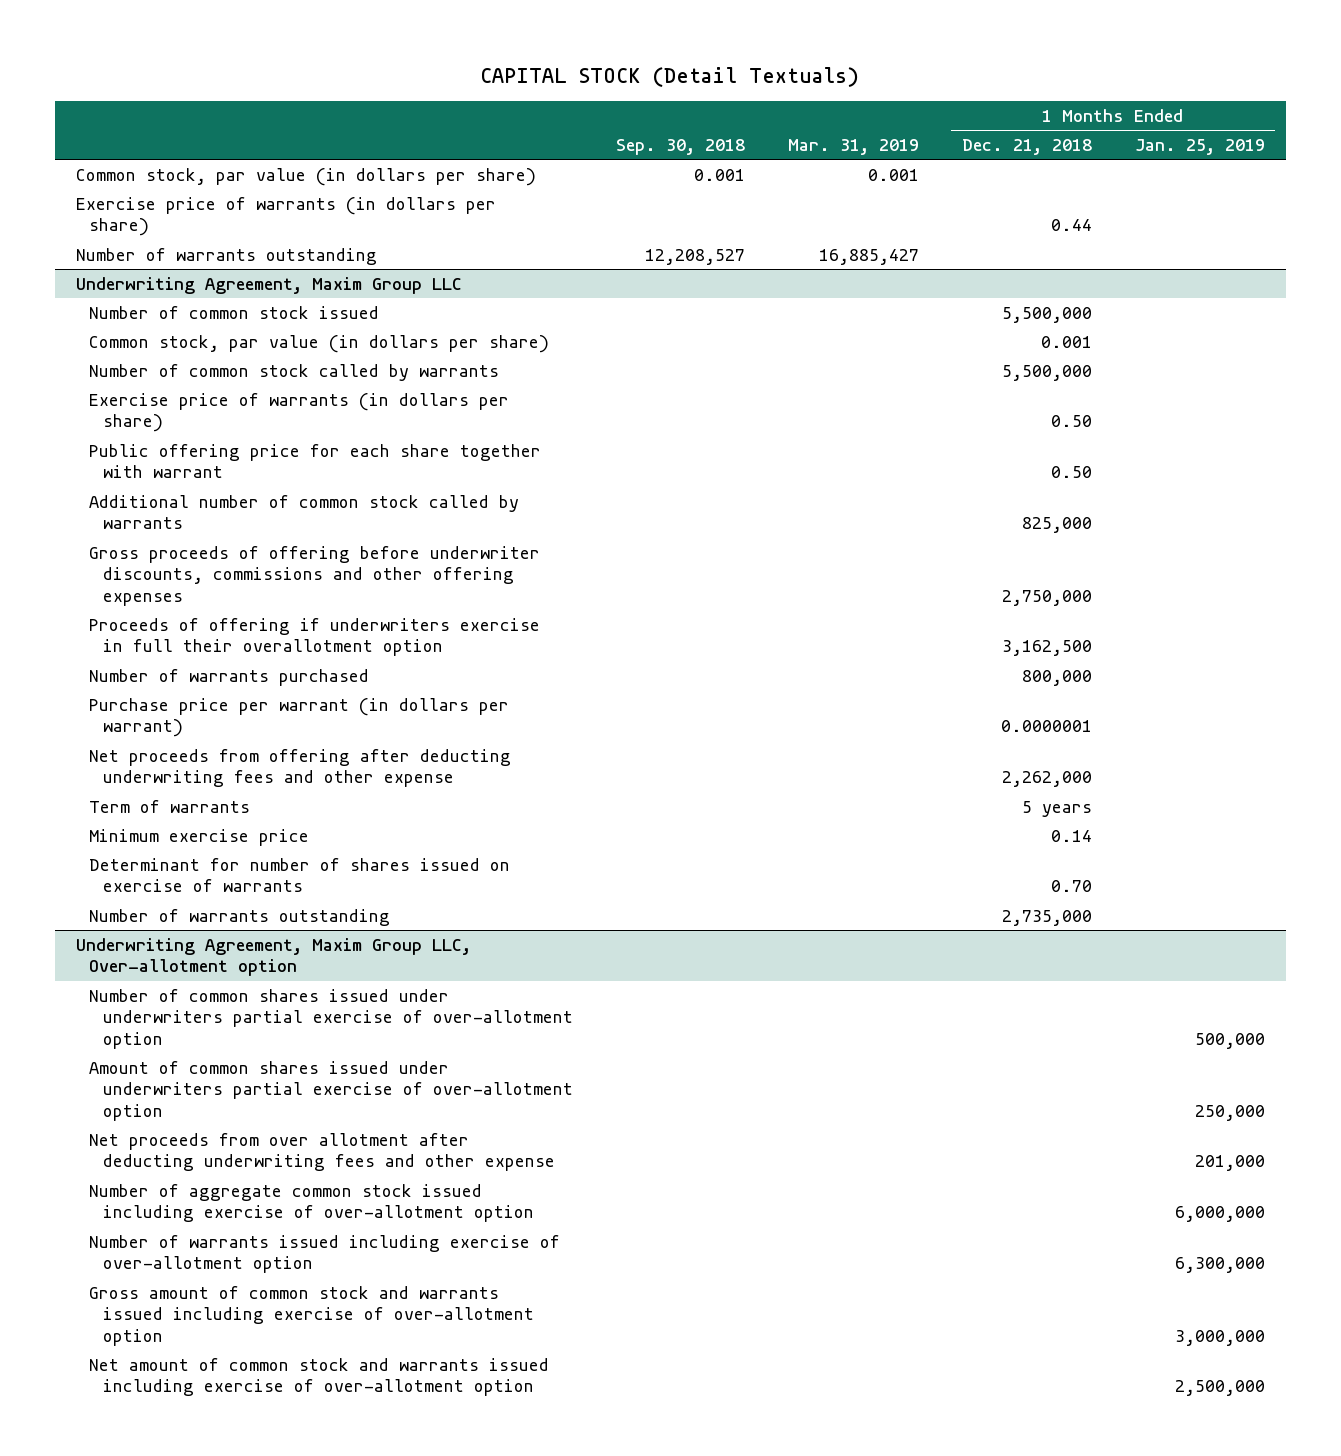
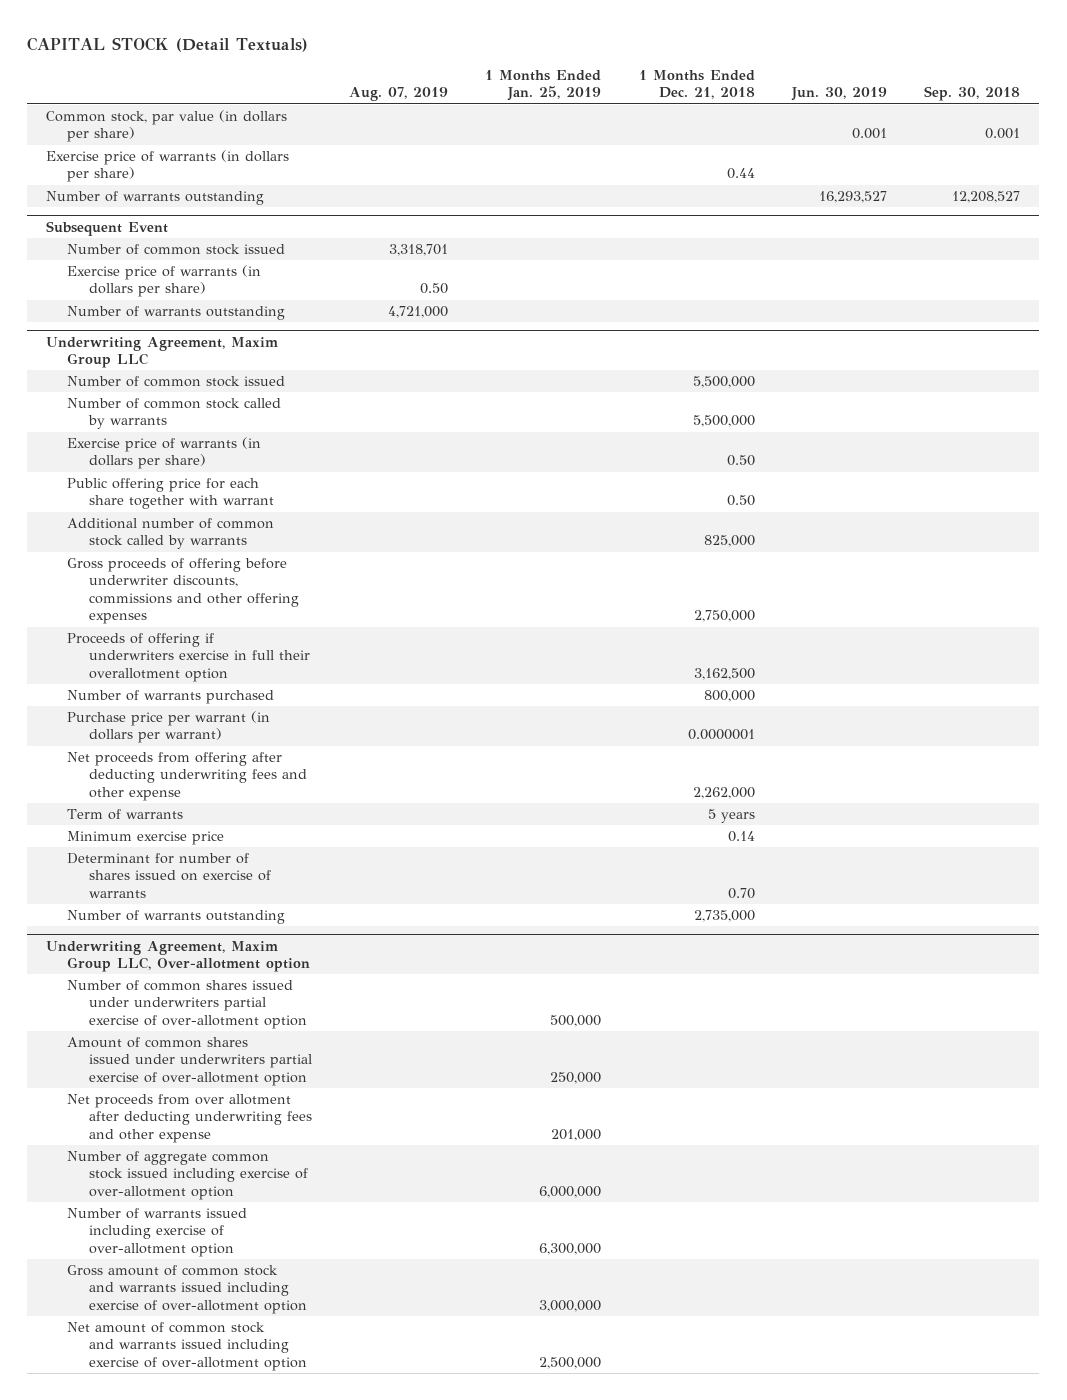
[787,139,919,156] Mar. 31, 2019 -> none
none -> [349,87,449,102] Aug. 07, 2019
none -> [791,87,888,102] Jun. 30, 2019
none -> [46,220,169,236] Subsequent Event
none -> [67,243,286,255] Number of common stock issued
none -> [67,264,262,298] Exercise price of warrants (in dollars per share)
none -> [67,305,286,320] Number of warrants outstanding
[89,334,550,353] Common stock, par value (in dollars per share) -> none

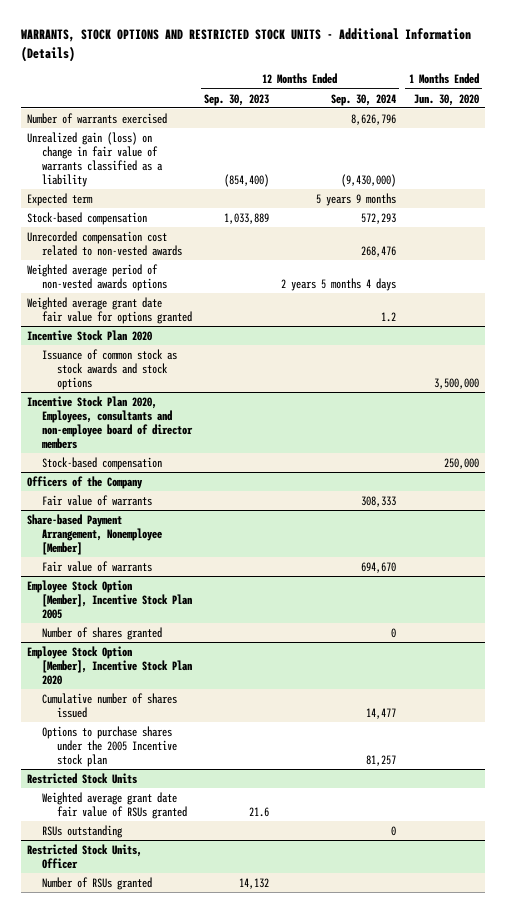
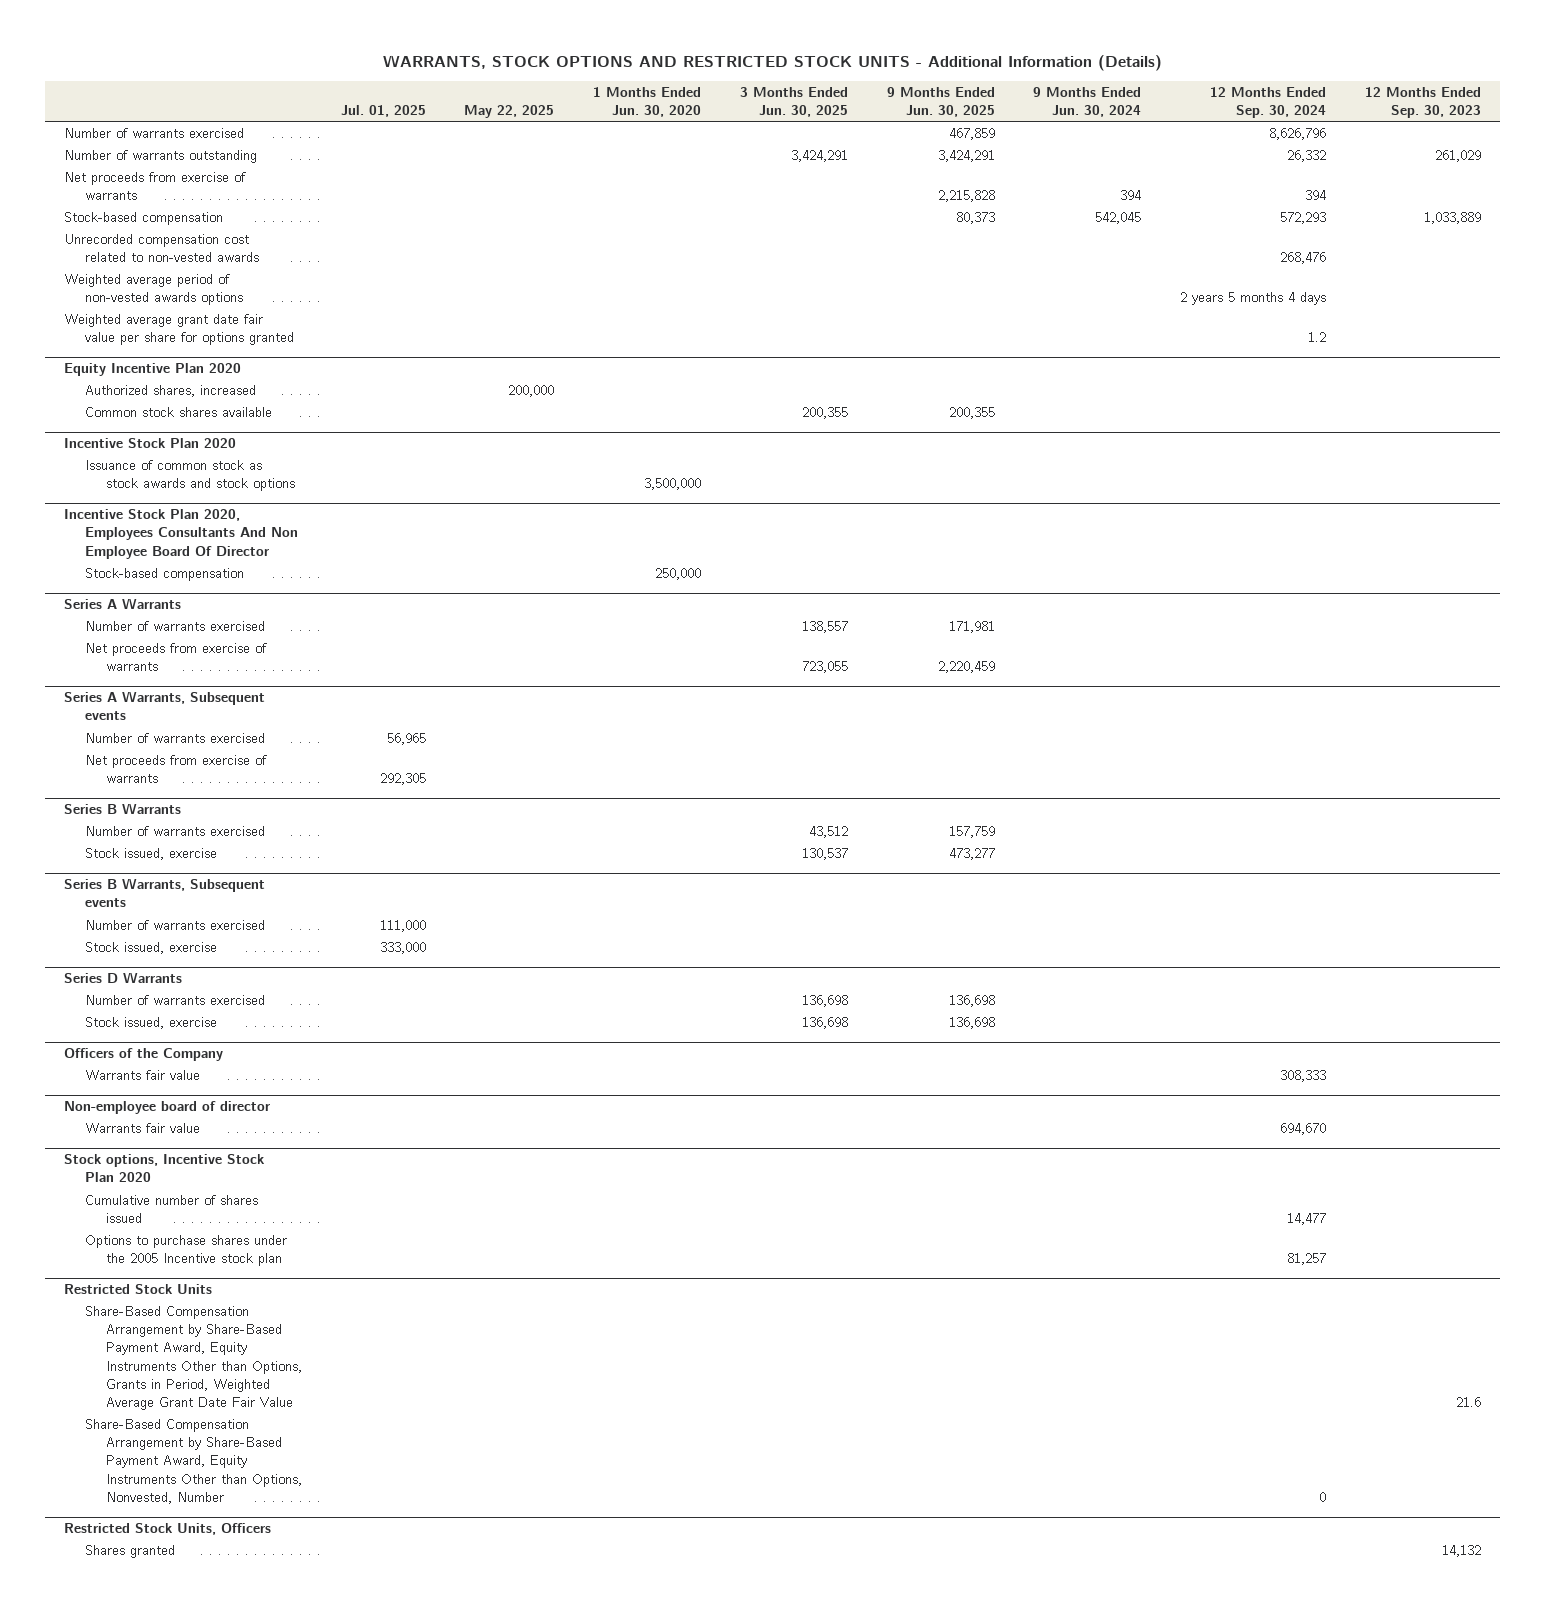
none -> [340,104,426,117] Jul. 01, 2025
none -> [464,104,555,118] May 22, 2025
none -> [739,86,848,117] 3 Months Ended Jun. 30, 2025
none -> [886,86,995,117] 9 Months Ended Jun. 30, 2025
none -> [1033,86,1142,117] 9 Months Ended Jun. 30, 2024
[26,131,163,187] Unrealized gain (loss) on change in fair value of warrants classified as a liability -> none
[26,192,93,206] Expected term -> none
none -> [64,149,258,163] Number of warrants outstanding
none -> [64,171,247,201] Net proceeds from exercise of warrants
[26,296,192,324] Weighted average grant date fair value for options granted -> [64,313,294,346] Weighted average grant date fair value per share for options granted
none -> [64,363,242,377] Equity Incentive Plan 2020
none -> [84,384,256,397] Authorized shares, increased
none -> [84,406,272,417] Common stock shares available
[26,395,193,449] Incentive Stock Plan 2020, Employees, consultants and non-employee board of director members -> [64,509,298,559] Incentive Stock Plan 2020, Employees Consultants And Non Employee Board Of Director
none -> [64,598,182,610] Series A Warrants
none -> [84,620,265,631] Number of warrants exercised
none -> [84,642,267,672] Net proceeds from exercise of warrants
none -> [64,691,266,721] Series A Warrants, Subsequent events
none -> [84,732,265,743] Number of warrants exercised
none -> [84,754,267,784] Net proceeds from exercise of warrants
none -> [64,803,182,815] Series B Warrants
none -> [84,825,265,836] Number of warrants exercised
none -> [84,847,217,860] Stock issued, exercise
none -> [64,878,266,908] Series B Warrants, Subsequent events
none -> [84,919,265,930] Number of warrants exercised
none -> [84,941,217,954] Stock issued, exercise
none -> [64,972,183,984] Series D Warrants
none -> [84,994,265,1005] Number of warrants exercised
none -> [84,1016,217,1029] Stock issued, exercise
[26,579,192,619] Employee Stock Option [Member], Incentive Stock Plan 2005 -> none
[41,626,162,640] Number of shares granted -> none
[41,494,152,506] Fair value of warrants -> [84,1069,200,1080] Warrants fair value
[26,513,162,555] Share-based Payment Arrangement, Nonemployee [Member] -> [64,1101,271,1115] Non-employee board of director
[41,560,152,572] Fair value of warrants -> [84,1122,200,1133] Warrants fair value
[26,645,192,685] Employee Stock Option [Member], Incentive Stock Plan 2020 -> [64,1154,266,1183] Stock options, Incentive Stock Plan 2020
[41,791,187,819] Weighted average grant date fair value of RSUs granted -> [84,1305,302,1411] Share-Based Compensation Arrangement by Share-Based Payment Award, Equity Instruments Other than Options, Grants in Period, Weighted Average Grant Date Fair Value
[41,824,123,838] RSUs outstanding -> [84,1418,302,1504] Share-Based Compensation Arrangement by Share-Based Payment Award, Equity Instruments Other than Options, Nonvested, Number
[26,843,142,869] Restricted Stock Units, Officer -> [64,1523,272,1536] Restricted Stock Units, Officers
[41,876,152,890] Number of RSUs granted -> [84,1544,175,1558] Shares granted

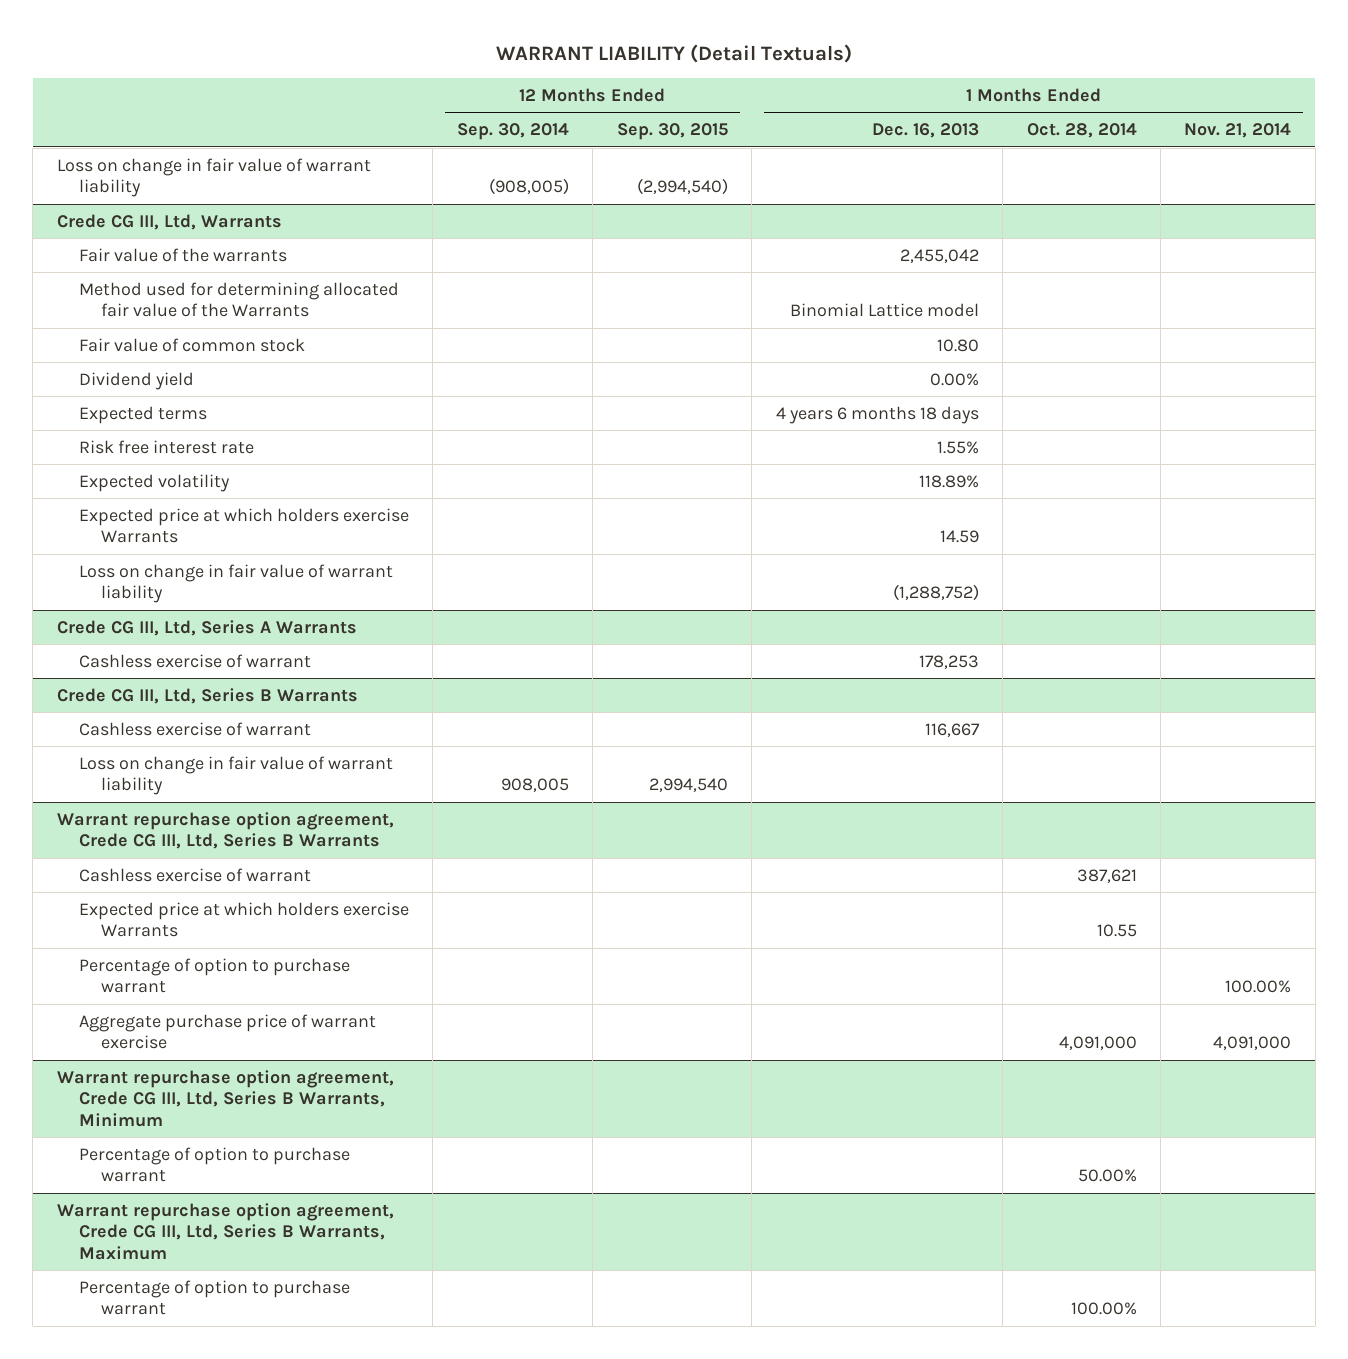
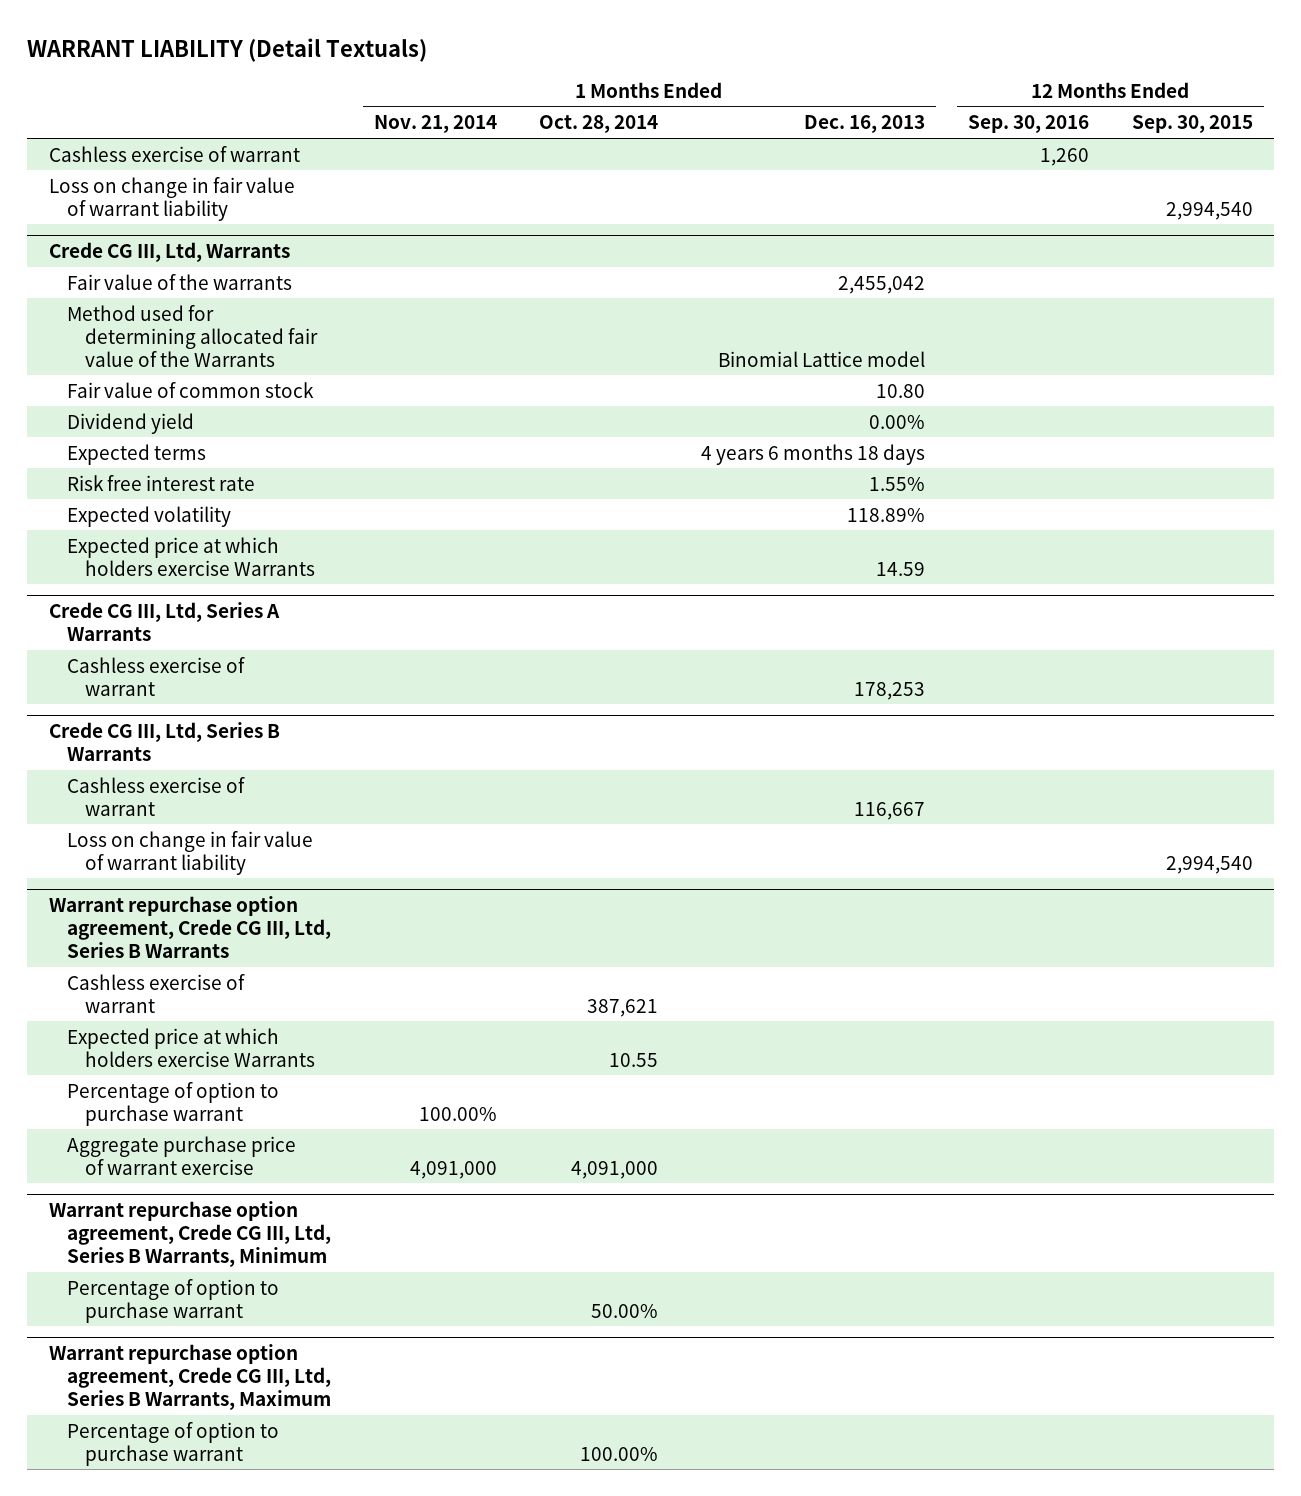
[456,123,569,141] Sep. 30, 2014 -> none
none -> [968,115,1090,134] Sep. 30, 2016
none -> [48,145,300,162] Cashless exercise of warrant
[636,178,728,196] (2,994,540) -> [1165,201,1253,220] 2,994,540
[78,563,393,604] Loss on change in fair value of warrant liability -> none

